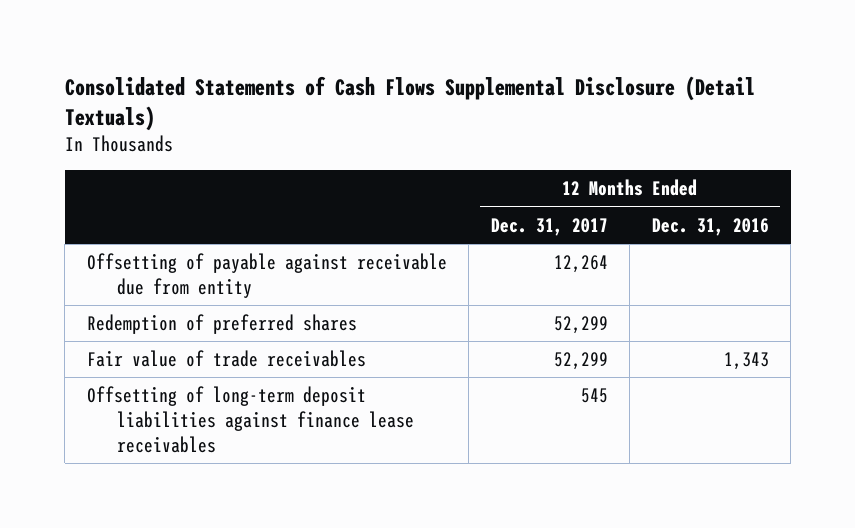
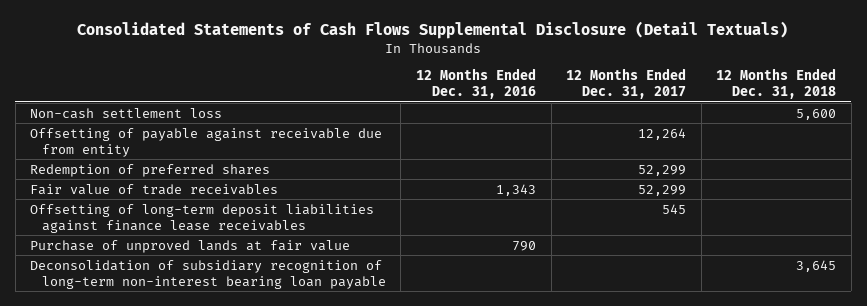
none -> [716,68,837,100] 12 Months Ended Dec. 31, 2018
none -> [30,107,223,119] Non-cash settlement loss
none -> [30,239,351,253] Purchase of unproved lands at fair value
none -> [30,259,386,289] Deconsolidation of subsidiary recognition of long-term non-interest bearing loan payable

